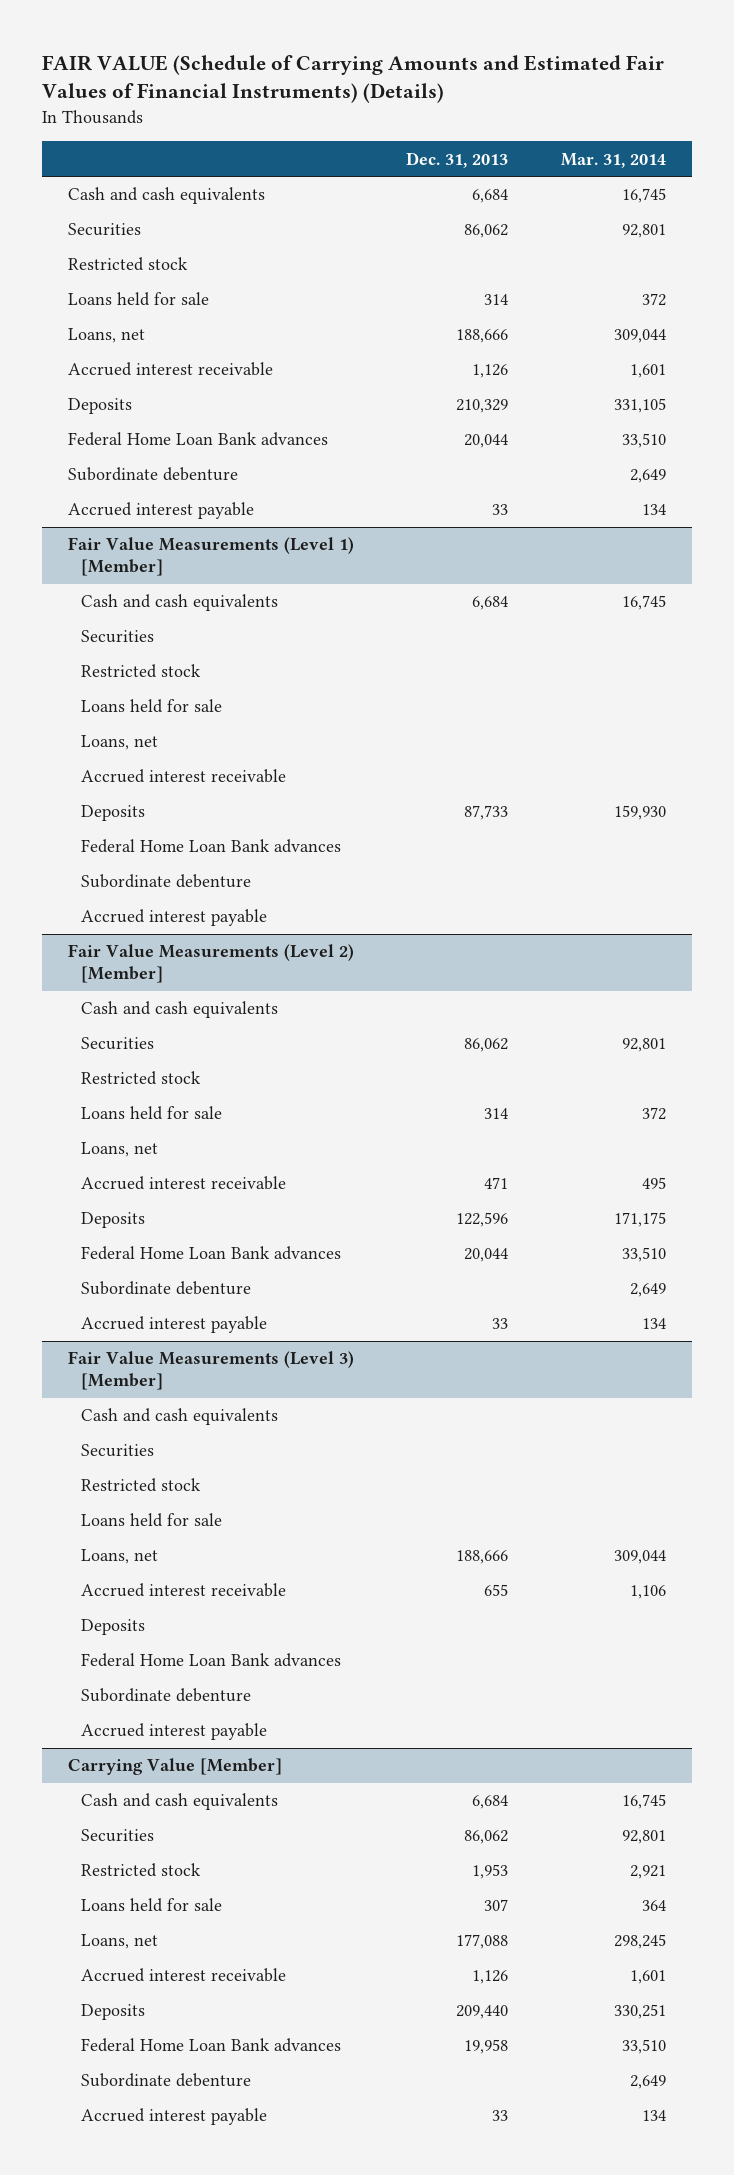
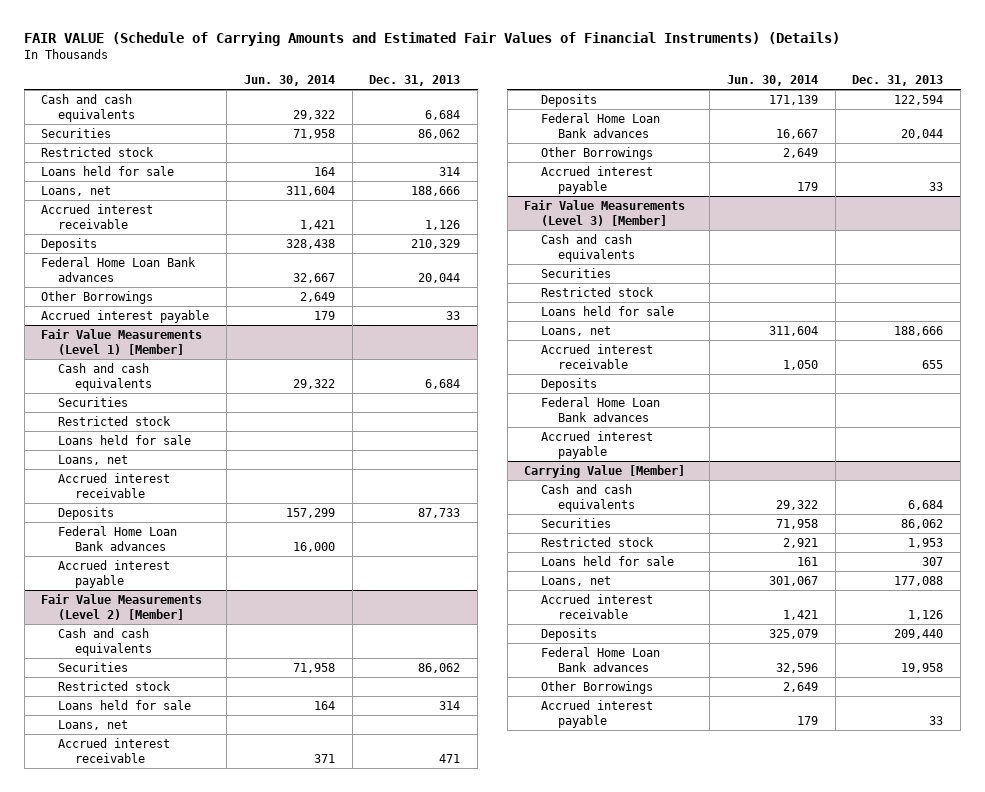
[560,152,666,168] Mar. 31, 2014 -> none
none -> [243,75,335,87] Jun. 30, 2014
[68,467,239,482] Subordinate debenture -> [41,290,154,304] Other Borrowings
[81,874,252,889] Subordinate debenture -> none
[456,1212,509,1228] 122,596 -> [894,94,944,105] 122,594
[81,1281,252,1296] Subordinate debenture -> [541,146,654,160] Other Borrowings
[81,1688,252,1703] Subordinate debenture -> none
[81,2073,252,2088] Subordinate debenture -> [541,680,654,694] Other Borrowings

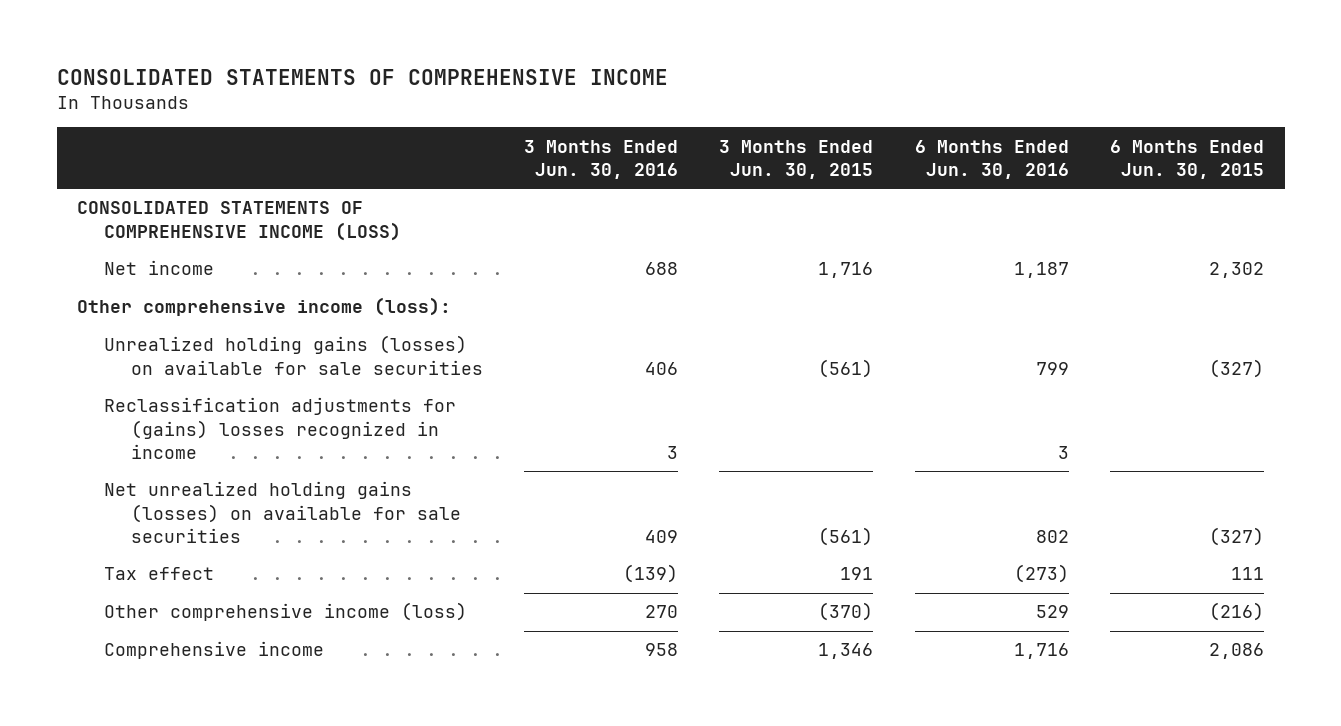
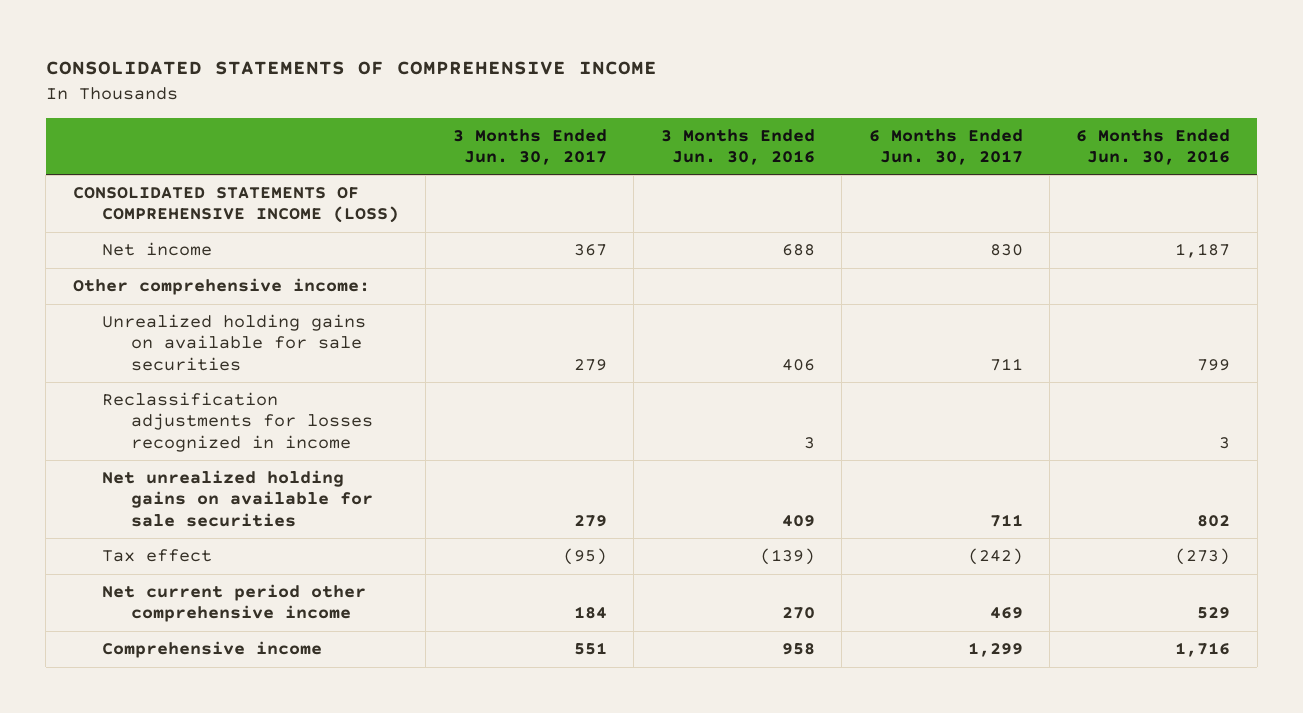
[719,139,874,180] 3 Months Ended Jun. 30, 2015 -> none
[1109,139,1264,180] 6 Months Ended Jun. 30, 2015 -> none
none -> [452,128,607,165] 3 Months Ended Jun. 30, 2017
none -> [868,128,1023,165] 6 Months Ended Jun. 30, 2017
[77,297,452,317] Other comprehensive income (loss): -> [72,278,370,296] Other comprehensive income:
[103,335,483,375] Unrealized holding gains (losses) on available for sale securities -> [101,314,366,371] Unrealized holding gains on available for sale securities
[103,397,456,459] Reclassification adjustments for (gains) losses recognized in income -> [101,392,373,452] Reclassification adjustments for losses recognized in income
[103,481,461,543] Net unrealized holding gains (losses) on available for sale securities -> [101,470,373,527] Net unrealized holding gains on available for sale securities
[103,602,467,622] Other comprehensive income (loss) -> [101,584,366,623] Net current period other comprehensive income

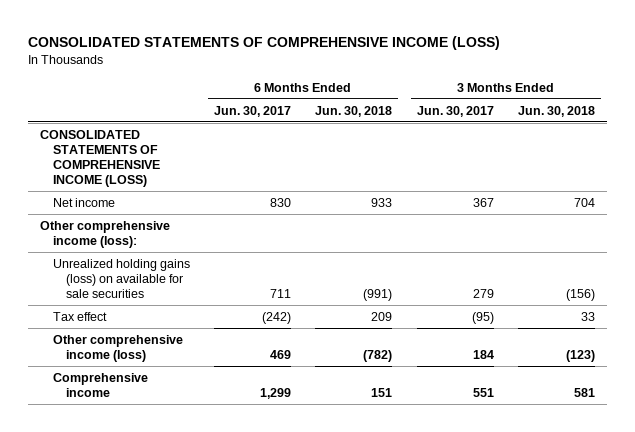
[45,61,657,76] CONSOLIDATED STATEMENTS OF COMPREHENSIVE INCOME -> [28,36,501,51] CONSOLIDATED STATEMENTS OF COMPREHENSIVE INCOME (LOSS)
[660,128,815,165] 3 Months Ended Jun. 30, 2016 -> none
[1076,128,1231,165] 6 Months Ended Jun. 30, 2016 -> none
none -> [315,105,393,117] Jun. 30, 2018
none -> [517,105,595,117] Jun. 30, 2018
[101,392,373,452] Reclassification adjustments for losses recognized in income -> none
[101,470,373,527] Net unrealized holding gains on available for sale securities -> none
[72,278,370,296] Other comprehensive income: -> [40,220,171,248] Other comprehensive income (loss):
[101,314,366,371] Unrealized holding gains on available for sale securities -> [53,258,191,298] Unrealized holding gains (loss) on available for sale securities
[101,584,366,623] Net current period other comprehensive income -> [53,334,184,362] Other comprehensive income (loss)

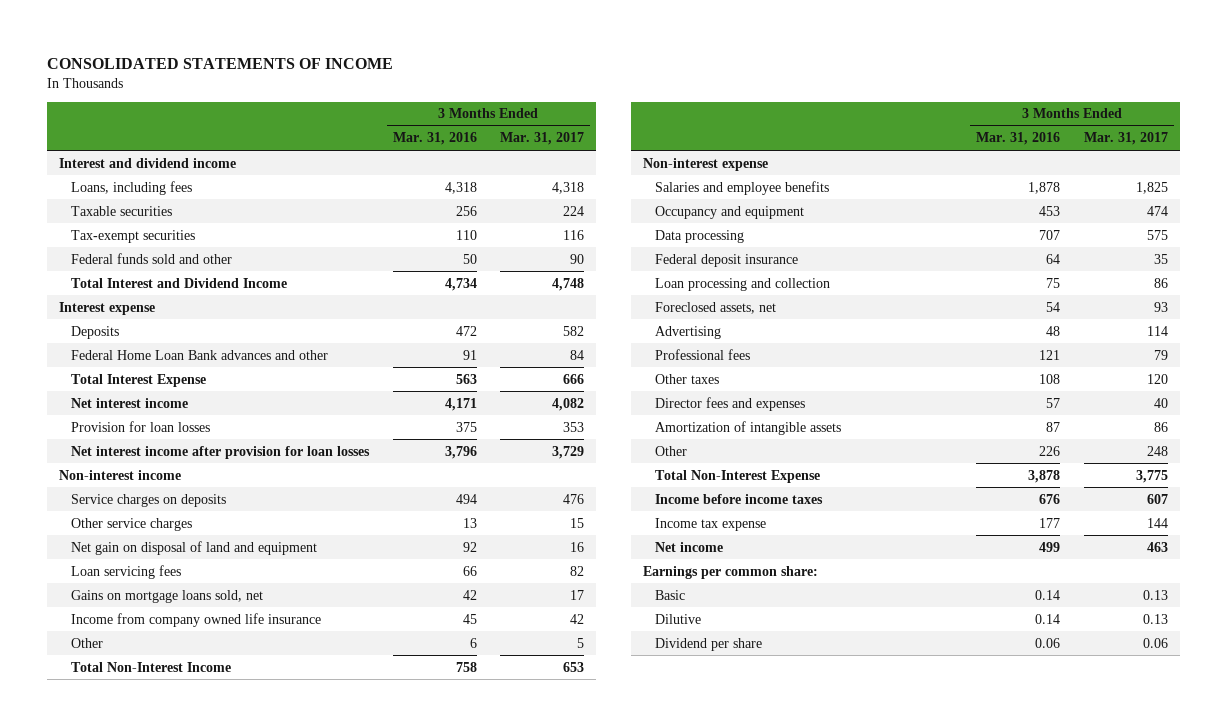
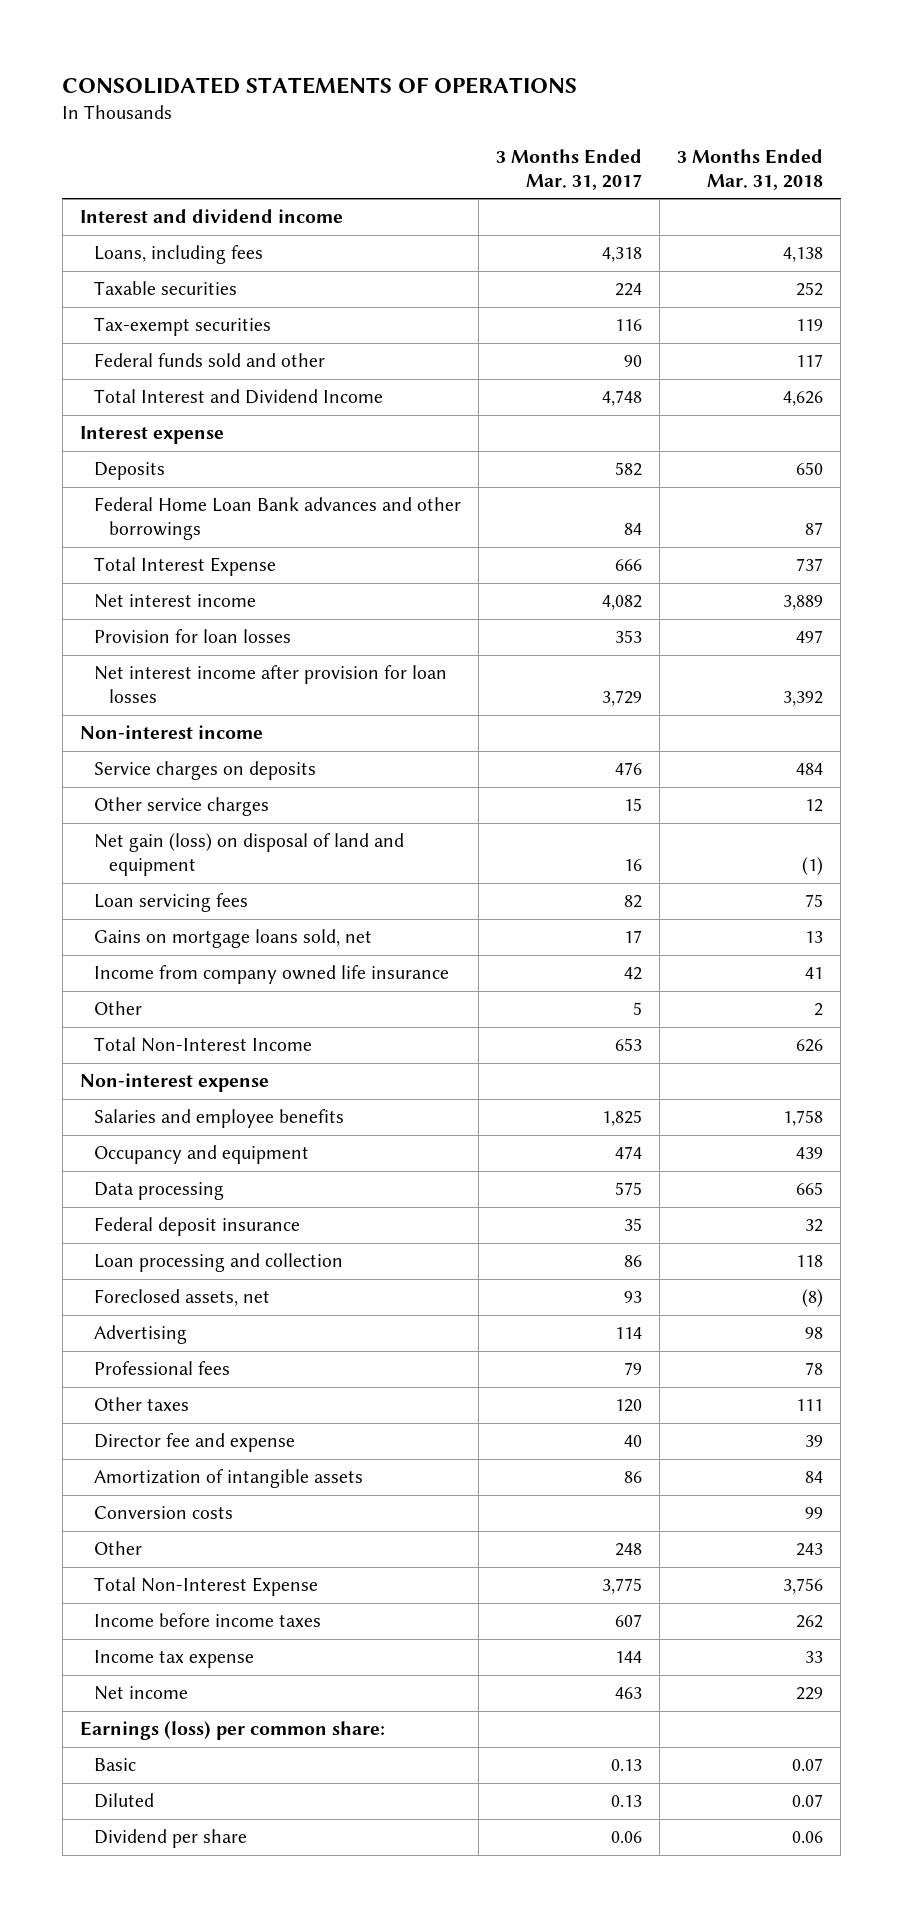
[47,57,394,69] CONSOLIDATED STATEMENTS OF INCOME -> [62,76,578,94] CONSOLIDATED STATEMENTS OF OPERATIONS
[392,132,477,146] Mar. 31, 2016 -> none
none -> [677,148,824,190] 3 Months Ended Mar. 31, 2018
[71,349,329,360] Federal Home Loan Bank advances and other -> [94,497,462,541] Federal Home Loan Bank advances and other borrowings
[71,540,318,555] Net gain on disposal of land and equipment -> [94,833,405,877] Net gain (loss) on disposal of land and equipment
[654,396,805,411] Director fees and expenses -> [94,1433,296,1453] Director fee and expense
none -> [94,1506,234,1520] Conversion costs
[642,565,818,579] Earnings per common share: -> [79,1721,385,1741] Earnings (loss) per common share:
[654,613,701,624] Dilutive -> [94,1793,155,1809] Diluted

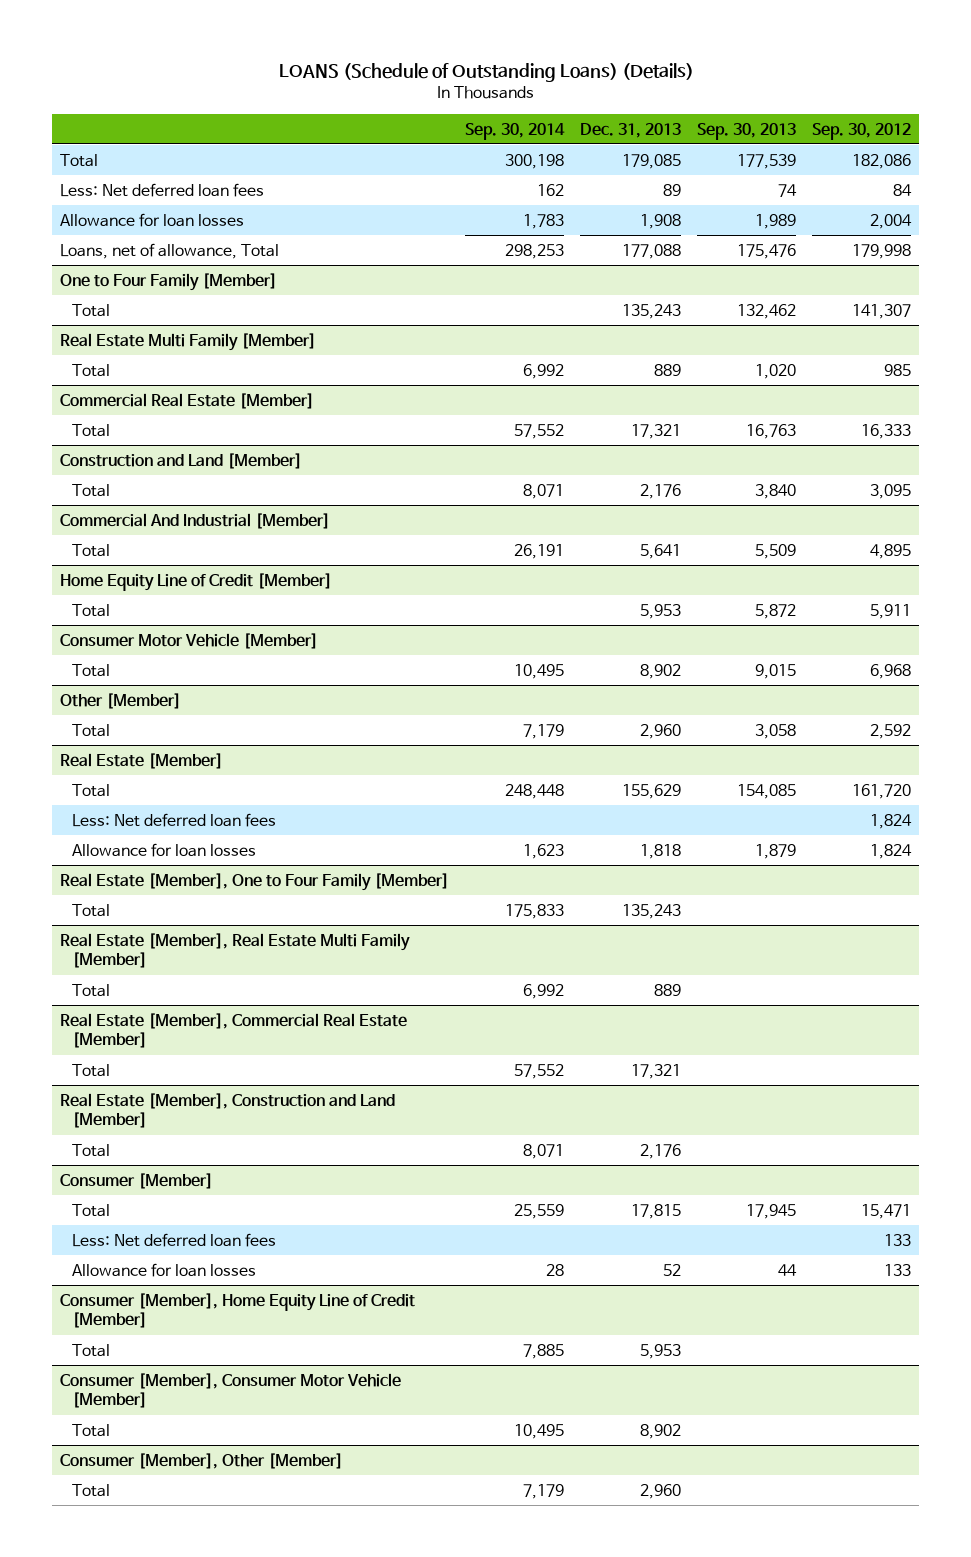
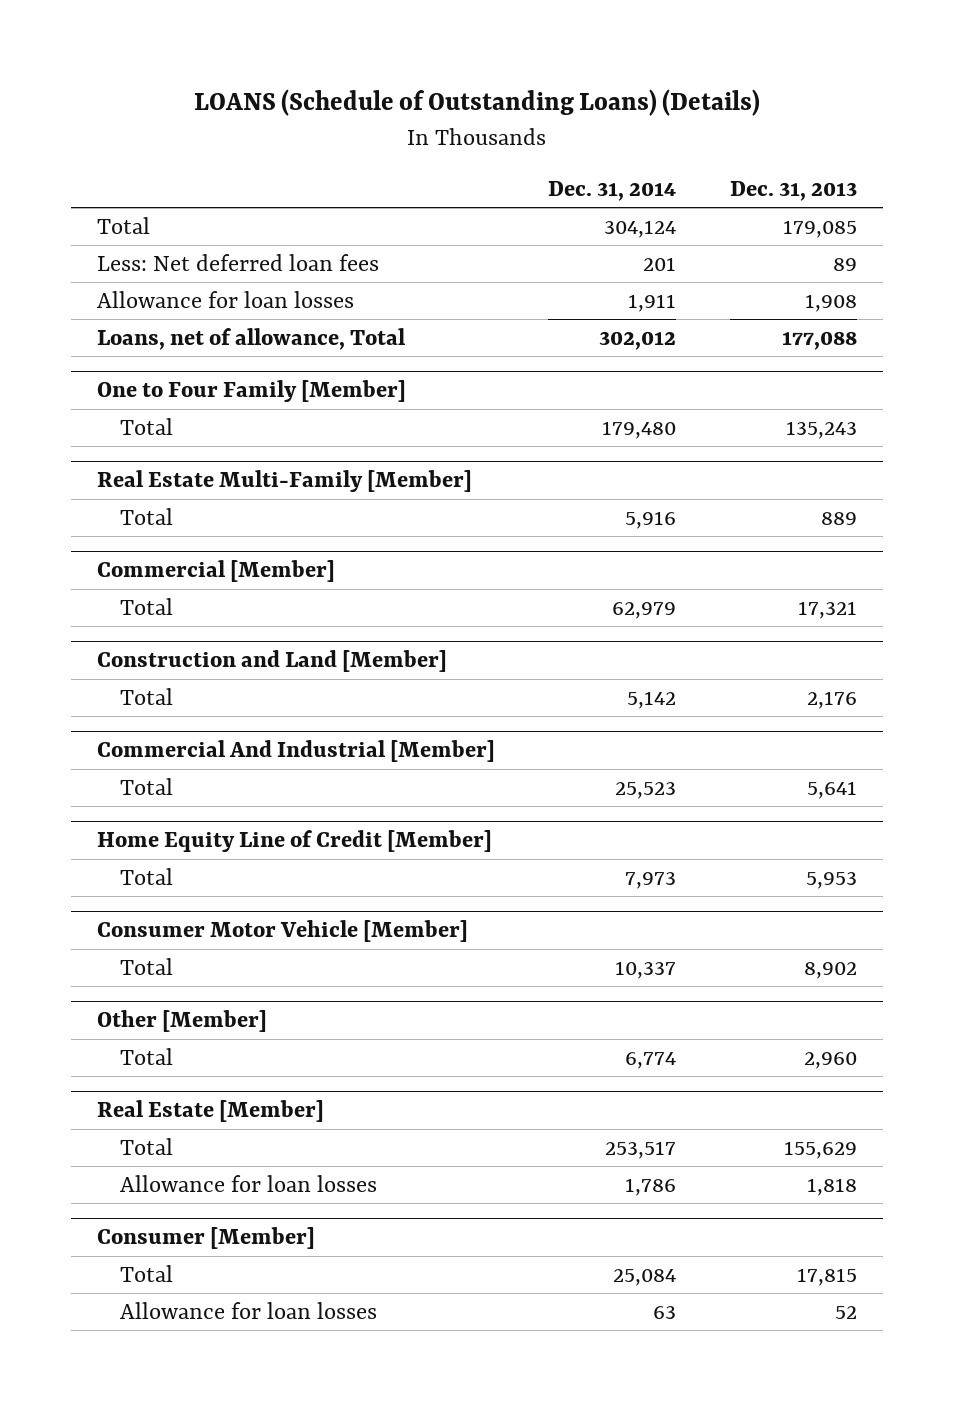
[465,122,566,140] Sep. 30, 2014 -> none
[697,122,797,140] Sep. 30, 2013 -> none
[811,122,911,140] Sep. 30, 2012 -> none
none -> [548,180,677,201] Dec. 31, 2014
[60,332,317,351] Real Estate Multi Family [Member] -> [97,470,473,493] Real Estate Multi-Family [Member]
[60,392,315,409] Commercial Real Estate [Member] -> [97,560,336,583] Commercial [Member]
[71,812,276,827] Less: Net deferred loan fees -> none
[60,872,450,891] Real Estate [Member], One to Four Family [Member] -> none
[71,903,110,917] Total -> none
[60,932,411,969] Real Estate [Member], Real Estate Multi Family [Member] -> none
[71,983,110,997] Total -> none
[60,1012,408,1049] Real Estate [Member], Commercial Real Estate [Member] -> none
[71,1063,110,1077] Total -> none
[60,1092,396,1129] Real Estate [Member], Construction and Land [Member] -> none
[71,1143,110,1157] Total -> none
[71,1232,276,1247] Less: Net deferred loan fees -> none
[60,1292,416,1329] Consumer [Member], Home Equity Line of Credit [Member] -> none
[71,1343,110,1357] Total -> none
[60,1372,402,1409] Consumer [Member], Consumer Motor Vehicle [Member] -> none
[71,1423,110,1437] Total -> none
[60,1452,344,1469] Consumer [Member], Other [Member] -> none
[71,1483,110,1497] Total -> none

